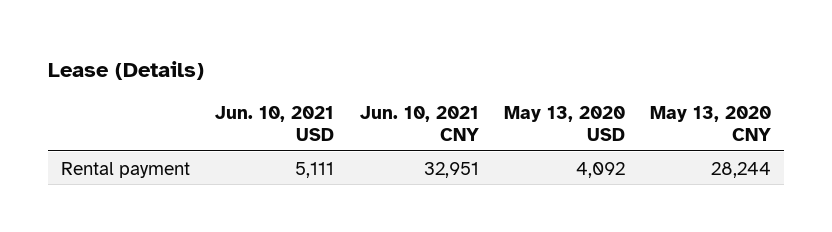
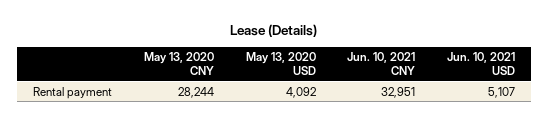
[295,161,335,178] 5,111 -> [488,86,516,98] 5,107

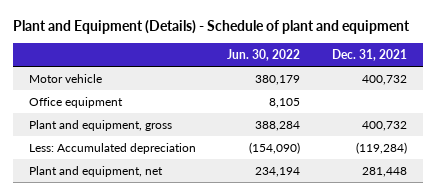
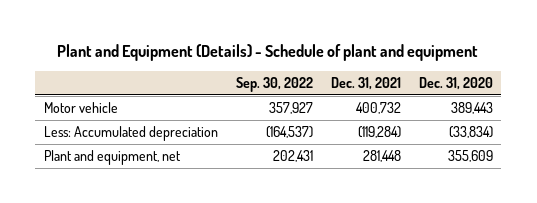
[227,49,301,62] Jun. 30, 2022 -> none
none -> [235,76,313,92] Sep. 30, 2022
none -> [418,76,493,90] Dec. 31, 2020
[28,96,123,108] Office equipment -> none
[28,119,172,131] Plant and equipment, gross -> none

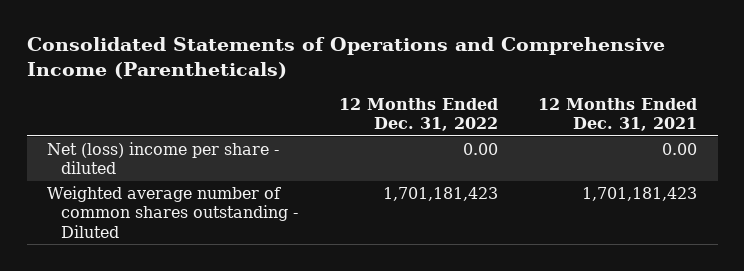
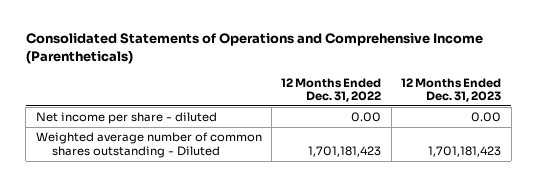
[538,97,698,132] 12 Months Ended Dec. 31, 2021 -> none
none -> [401,77,502,103] 12 Months Ended Dec. 31, 2023
[46,141,279,175] Net (loss) income per share - diluted -> [35,112,217,125] Net income per share - diluted

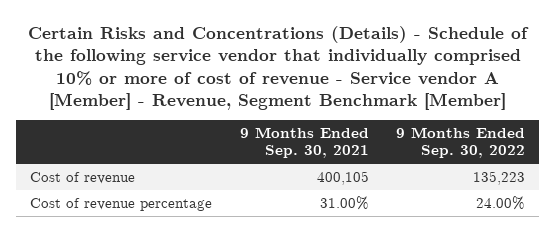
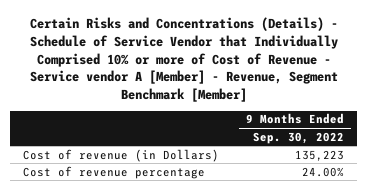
[27,25,529,110] Certain Risks and Concentrations (Details) - Schedule of the following service vendor that individually comprised 10% or more of cost of revenue - Service vendor A [Member] - Revenue, Segment Benchmark [Member] -> [29,16,338,103] Certain Risks and Concentrations (Details) - Schedule of Service Vendor that Individually Comprised 10% or more of Cost of Revenue - Service vendor A [Member] - Revenue, Segment Benchmark [Member]
[239,127,369,159] 9 Months Ended Sep. 30, 2021 -> none
[30,171,136,184] Cost of revenue -> [23,148,220,162] Cost of revenue (in Dollars)

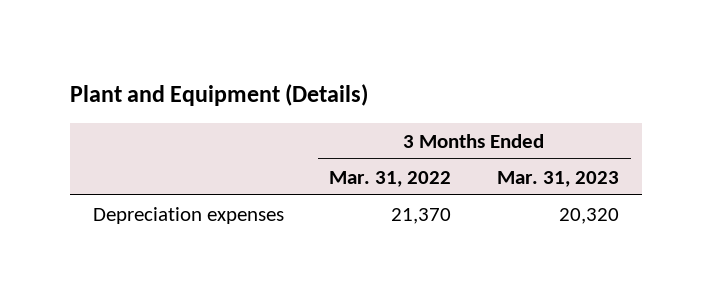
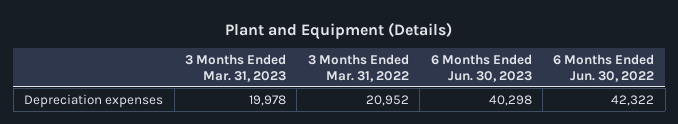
none -> [430,54,532,82] 6 Months Ended Jun. 30, 2023
none -> [553,54,655,82] 6 Months Ended Jun. 30, 2022
[391,207,452,224] 21,370 -> [365,94,409,106] 20,952
[559,207,620,224] 20,320 -> [248,94,286,106] 19,978

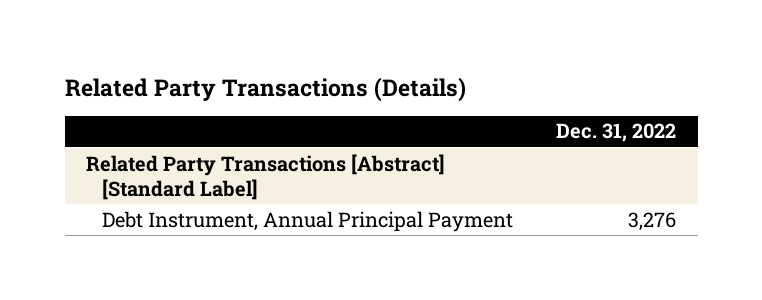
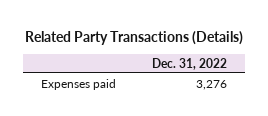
[86,153,446,200] Related Party Transactions [Abstract] [Standard Label] -> none
[101,210,513,232] Debt Instrument, Annual Principal Payment -> [41,78,117,90] Expenses paid

